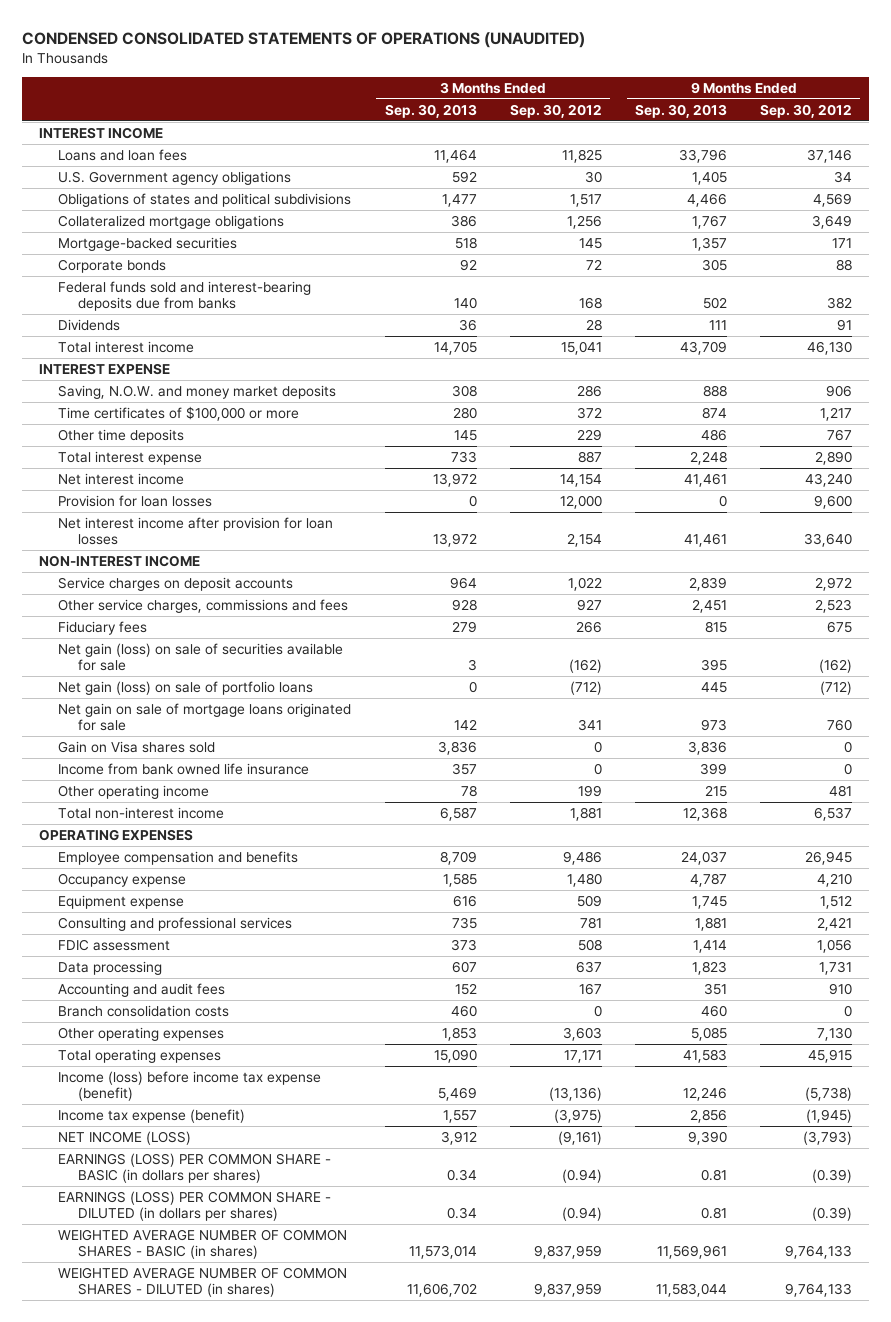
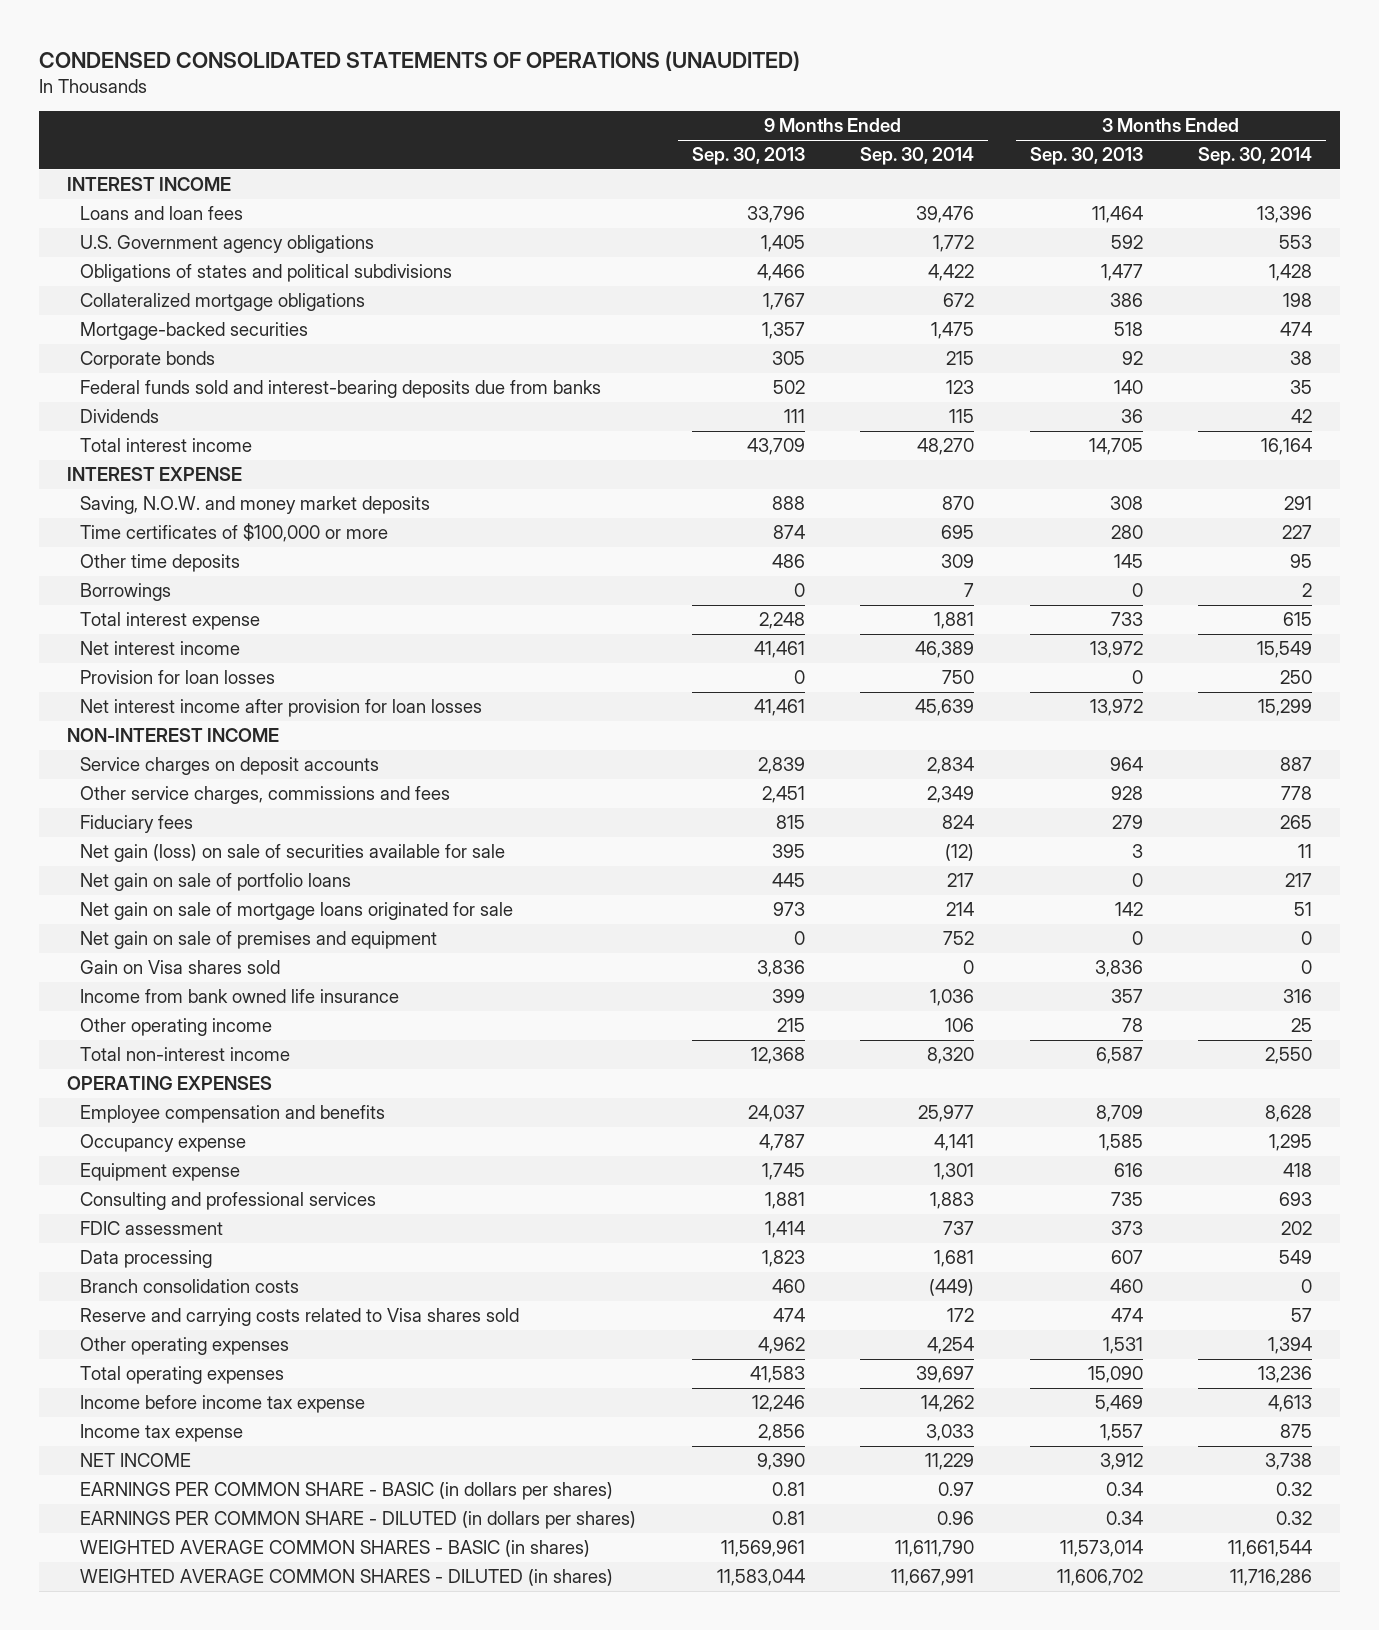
[509,103,602,118] Sep. 30, 2012 -> none
[760,103,853,118] Sep. 30, 2012 -> none
none -> [860,147,975,166] Sep. 30, 2014
none -> [1197,147,1312,166] Sep. 30, 2014
none -> [80,583,172,602] Borrowings
[58,680,314,695] Net gain (loss) on sale of portfolio loans -> [80,873,352,892] Net gain on sale of portfolio loans
none -> [80,931,438,950] Net gain on sale of premises and equipment
[58,982,226,997] Accounting and audit fees -> none
none -> [80,1308,520,1327] Reserve and carrying costs related to Visa shares sold
[441,1026,477,1041] 1,853 -> [1102,1337,1143,1355] 1,531
[690,1026,727,1041] 5,085 -> [757,1337,805,1355] 4,962
[58,1070,322,1102] Income (loss) before income tax expense (benefit) -> [80,1395,366,1414] Income before income tax expense
[58,1108,246,1123] Income tax expense (benefit) -> [80,1424,244,1443] Income tax expense
[58,1130,192,1145] NET INCOME (LOSS) -> [80,1453,192,1468] NET INCOME
[58,1152,332,1184] EARNINGS (LOSS) PER COMMON SHARE - BASIC (in dollars per shares) -> [80,1482,614,1501] EARNINGS PER COMMON SHARE - BASIC (in dollars per shares)
[58,1190,332,1222] EARNINGS (LOSS) PER COMMON SHARE - DILUTED (in dollars per shares) -> [80,1511,637,1530] EARNINGS PER COMMON SHARE - DILUTED (in dollars per shares)
[58,1228,348,1260] WEIGHTED AVERAGE NUMBER OF COMMON SHARES - BASIC (in shares) -> [80,1540,591,1558] WEIGHTED AVERAGE COMMON SHARES - BASIC (in shares)
[58,1266,348,1298] WEIGHTED AVERAGE NUMBER OF COMMON SHARES - DILUTED (in shares) -> [80,1569,614,1587] WEIGHTED AVERAGE COMMON SHARES - DILUTED (in shares)

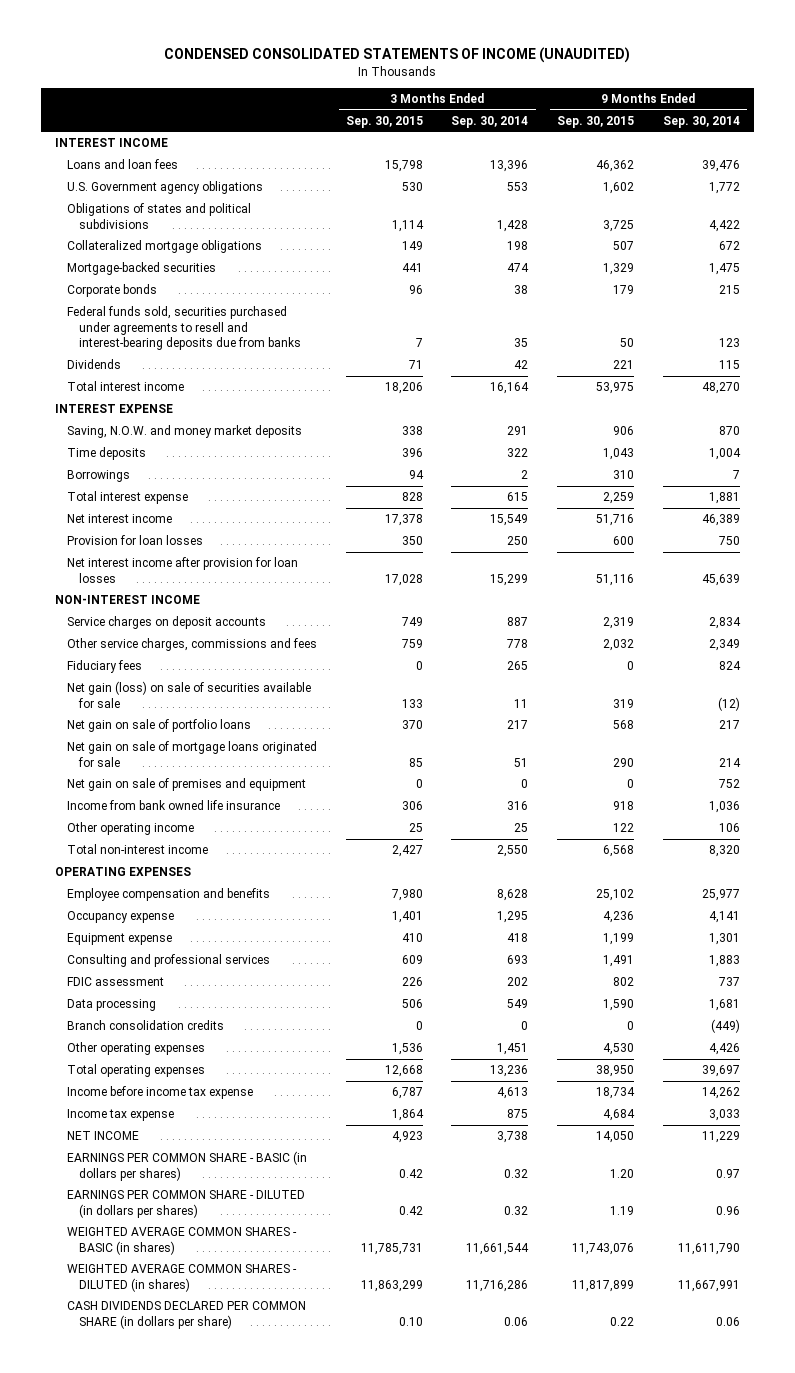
[38,50,800,71] CONDENSED CONSOLIDATED STATEMENTS OF OPERATIONS (UNAUDITED) -> [164,47,631,64] CONDENSED CONSOLIDATED STATEMENTS OF INCOME (UNAUDITED)
[691,147,805,166] Sep. 30, 2013 -> none
[1029,147,1143,166] Sep. 30, 2013 -> none
none -> [345,115,423,128] Sep. 30, 2015
none -> [557,115,635,128] Sep. 30, 2015
[80,380,602,399] Federal funds sold and interest-bearing deposits due from banks -> [67,306,302,351] Federal funds sold, securities purchased under agreements to resell and interest-bearing deposits due from banks
[80,523,389,543] Time certificates of $100,000 or more -> none
[80,554,241,573] Other time deposits -> [67,447,147,461] Time deposits
[941,554,975,569] 309 -> [708,448,741,461] 1,004
[1289,554,1312,569] 95 -> [507,448,529,458] 322
[80,960,281,975] Gain on Visa shares sold -> none
[80,1308,520,1327] Reserve and carrying costs related to Visa shares sold -> none
[80,1279,300,1294] Branch consolidation costs -> [67,1020,225,1031] Branch consolidation credits
[927,1337,975,1355] 4,254 -> [708,1043,740,1056] 4,426
[1267,1337,1312,1355] 1,394 -> [497,1043,529,1056] 1,451
none -> [67,1301,307,1329] CASH DIVIDENDS DECLARED PER COMMON SHARE (in dollars per share)

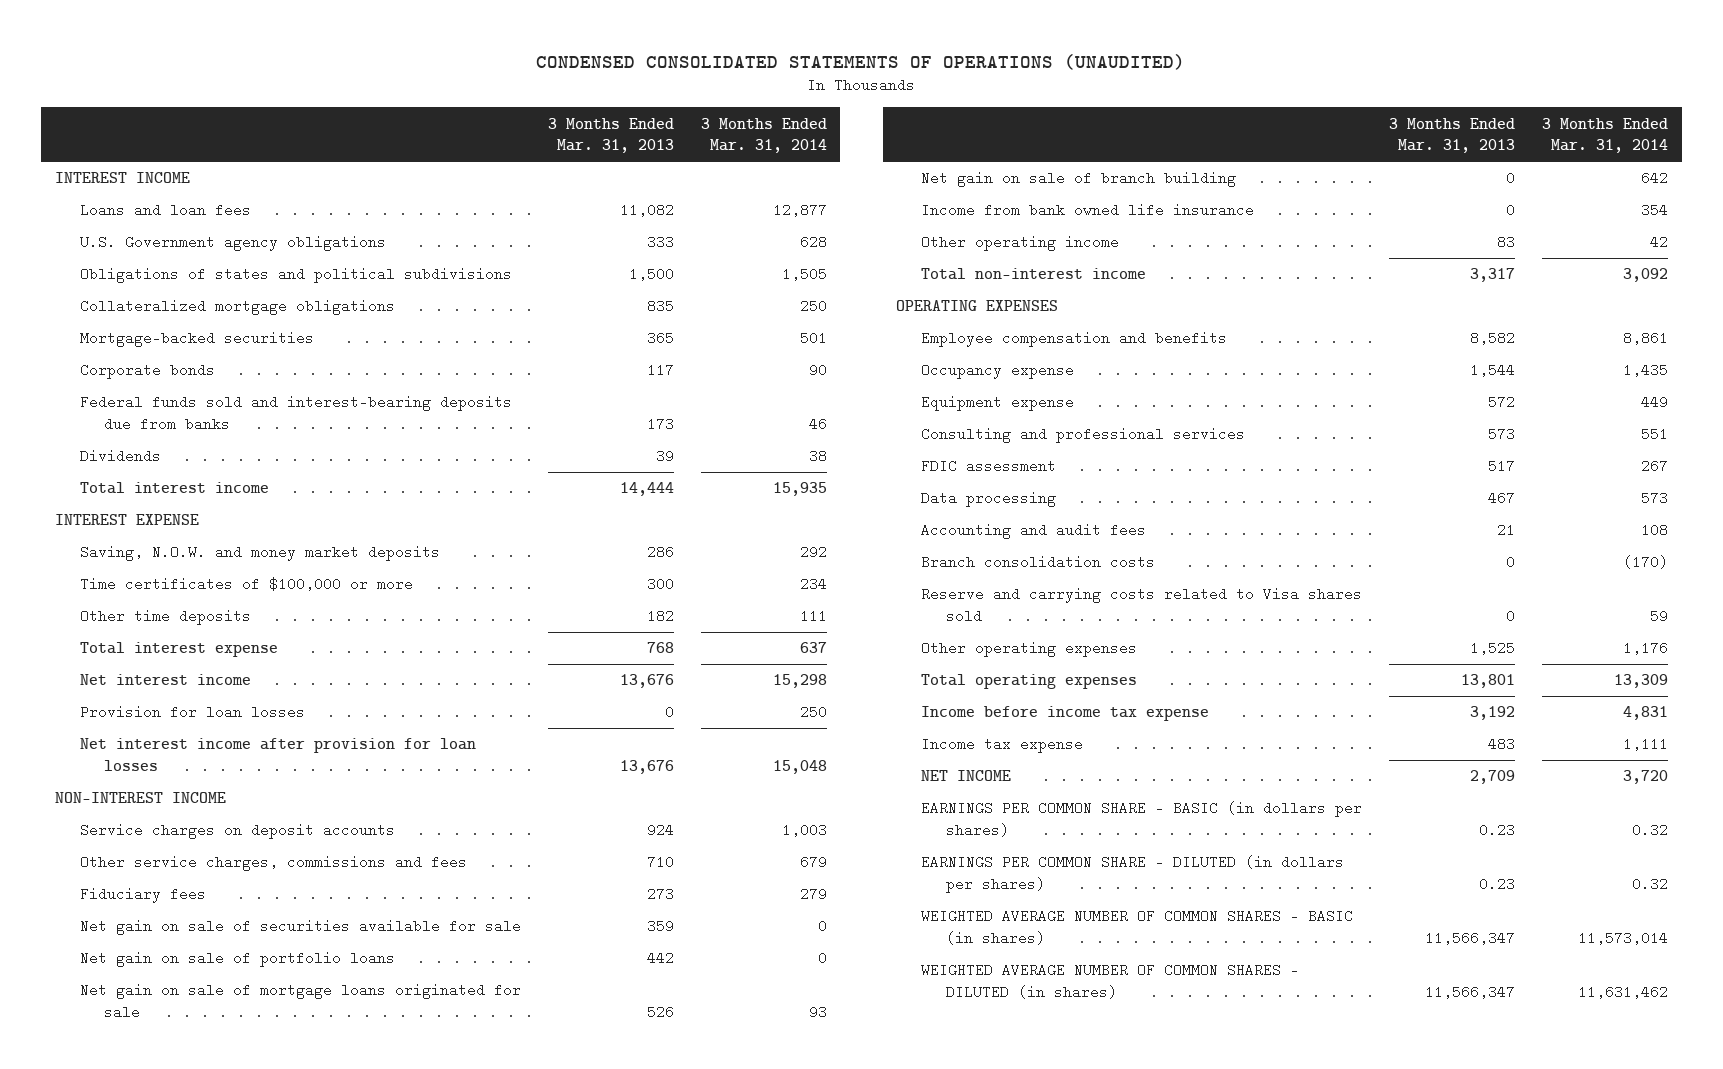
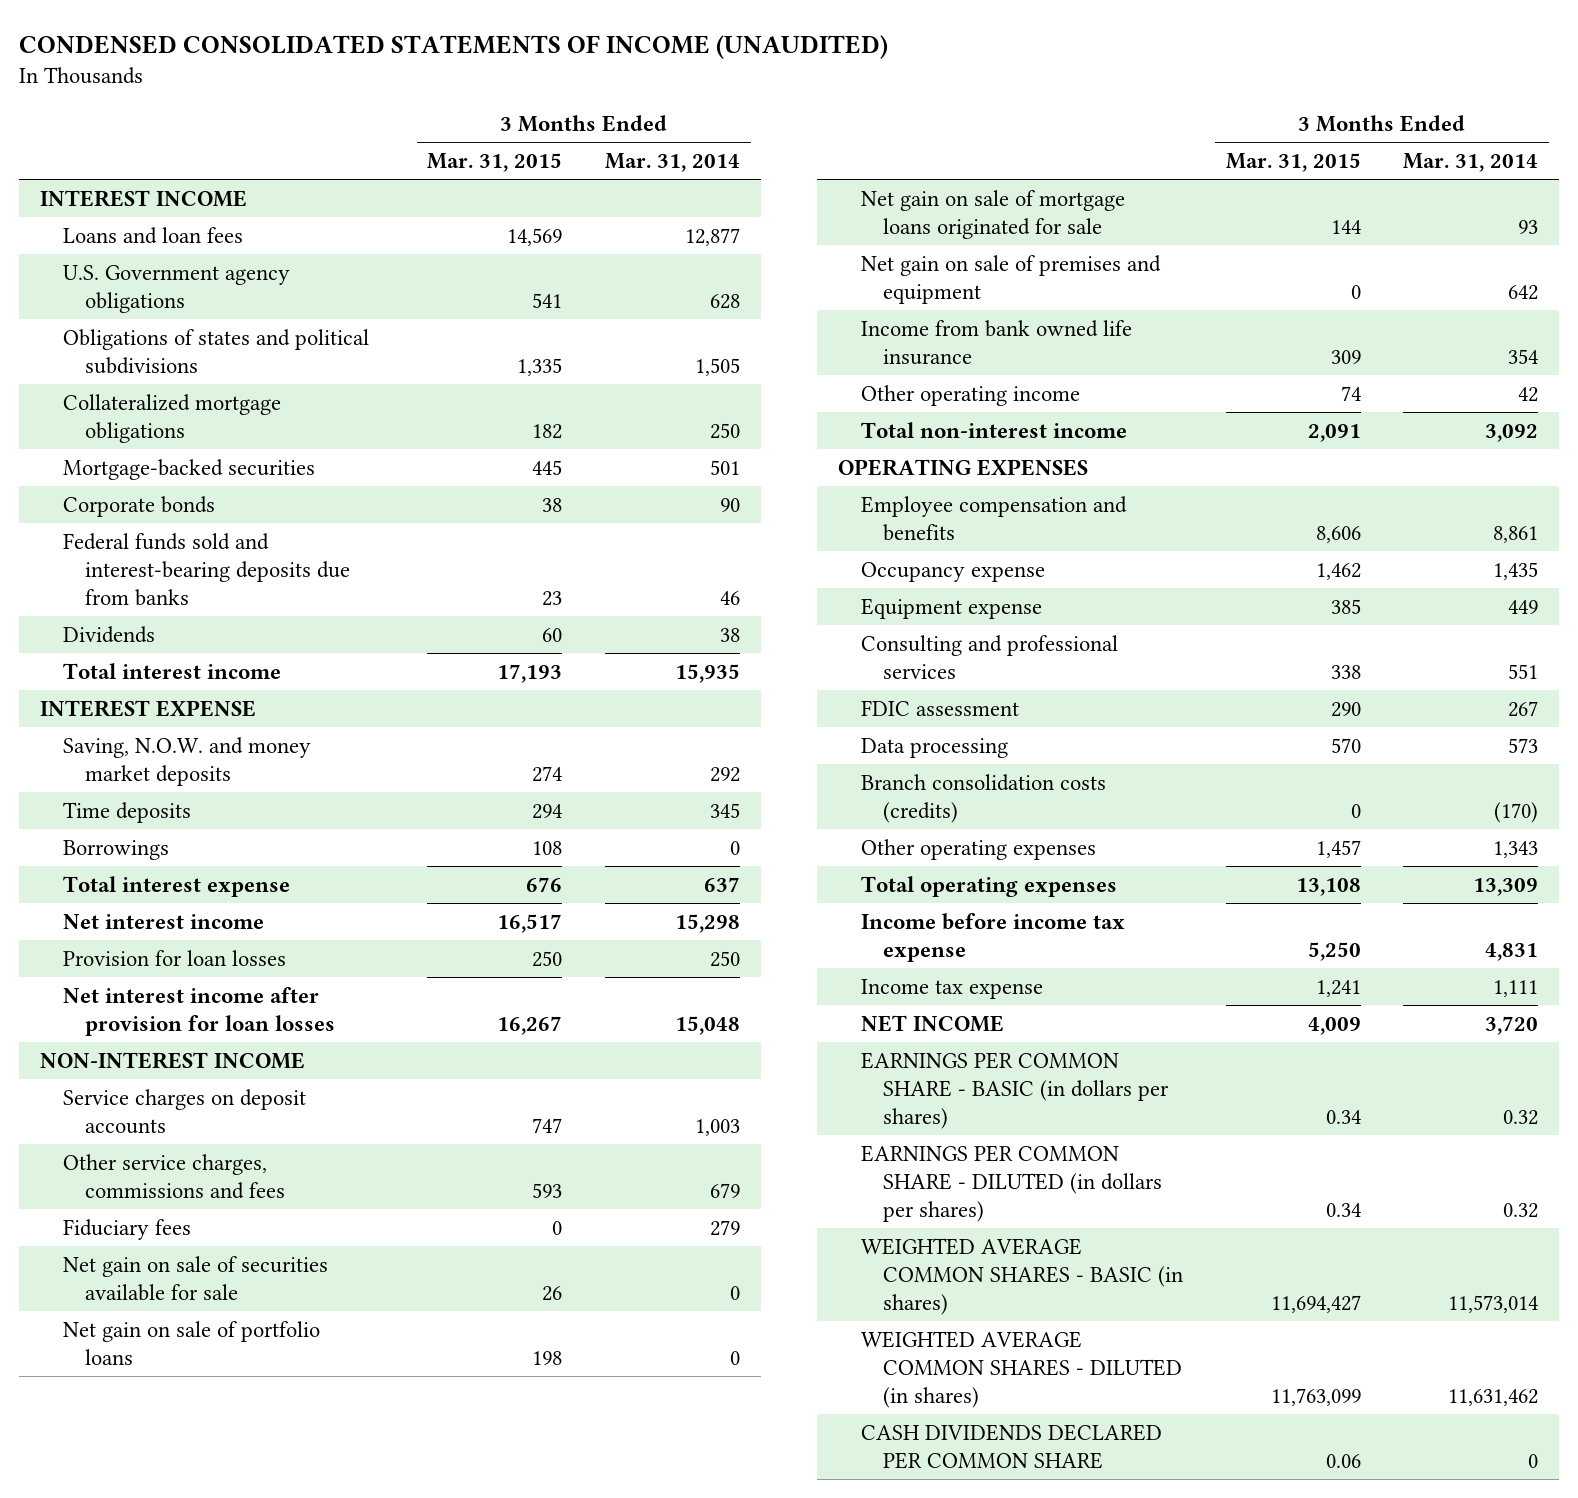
[536,53,1186,70] CONDENSED CONSOLIDATED STATEMENTS OF OPERATIONS (UNAUDITED) -> [18,35,888,60] CONDENSED CONSOLIDATED STATEMENTS OF INCOME (UNAUDITED)
[547,117,674,154] 3 Months Ended Mar. 31, 2013 -> none
none -> [427,152,563,172] Mar. 31, 2015
[79,577,413,592] Time certificates of $100,000 or more -> none
[79,609,251,626] Other time deposits -> [62,801,191,823] Time deposits
[799,609,827,624] 111 -> [709,802,740,818] 345
none -> [62,839,169,860] Borrowings
[920,171,1236,188] Net gain on sale of branch building -> [860,254,1161,304] Net gain on sale of premises and equipment
[920,523,1146,540] Accounting and audit fees -> none
[920,587,1362,624] Reserve and carrying costs related to Visa shares sold -> none
[920,555,1155,570] Branch consolidation costs -> [860,773,1106,823] Branch consolidation costs (credits)
[1623,641,1669,656] 1,176 -> [1493,840,1539,858] 1,343
[920,909,1353,946] WEIGHTED AVERAGE NUMBER OF COMMON SHARES - BASIC (in shares) -> [860,1237,1184,1315] WEIGHTED AVERAGE COMMON SHARES - BASIC (in shares)
[920,963,1299,1000] WEIGHTED AVERAGE NUMBER OF COMMON SHARES - DILUTED (in shares) -> [860,1330,1183,1408] WEIGHTED AVERAGE COMMON SHARES - DILUTED (in shares)
none -> [860,1423,1162,1469] CASH DIVIDENDS DECLARED PER COMMON SHARE

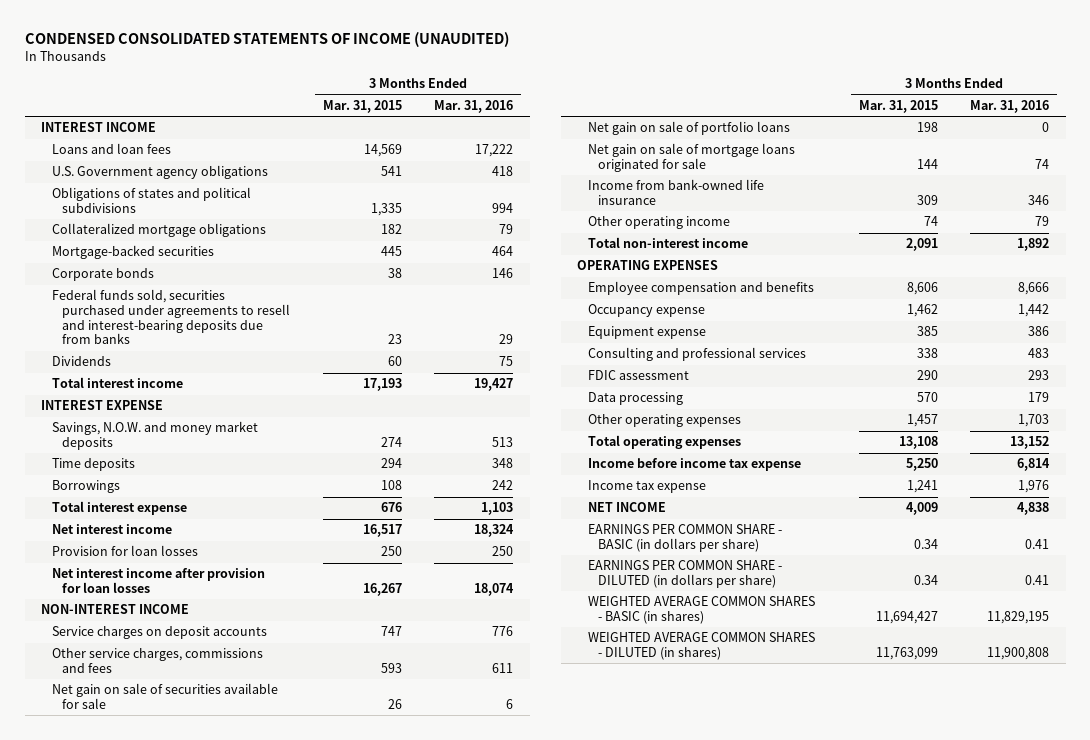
[604,152,740,172] Mar. 31, 2014 -> none
none -> [434,99,514,113] Mar. 31, 2016
[62,532,351,606] Federal funds sold and interest-bearing deposits due from banks -> [51,289,291,345] Federal funds sold, securities purchased under agreements to resell and interest-bearing deposits due from banks
[62,736,311,786] Saving, N.O.W. and money market deposits -> [51,421,258,451] Savings, N.O.W. and money market deposits
[62,1218,191,1240] Fiduciary fees -> none
[860,254,1161,304] Net gain on sale of premises and equipment -> none
[860,319,1132,365] Income from bank owned life insurance -> [587,179,764,206] Income from bank-owned life insurance
[860,773,1106,823] Branch consolidation costs (credits) -> none
[860,1051,1170,1129] EARNINGS PER COMMON SHARE - BASIC (in dollars per shares) -> [587,524,782,553] EARNINGS PER COMMON SHARE - BASIC (in dollars per share)
[860,1144,1163,1222] EARNINGS PER COMMON SHARE - DILUTED (in dollars per shares) -> [587,560,782,589] EARNINGS PER COMMON SHARE - DILUTED (in dollars per share)
[860,1423,1162,1469] CASH DIVIDENDS DECLARED PER COMMON SHARE -> none

